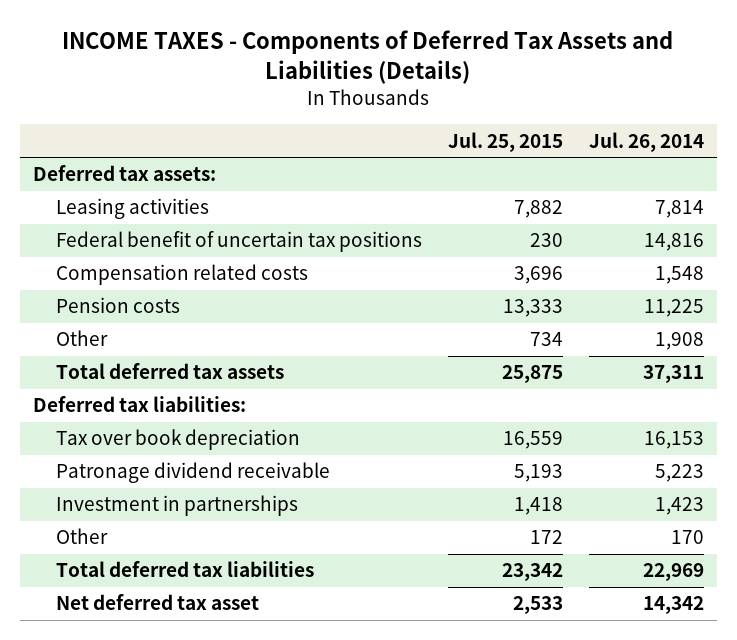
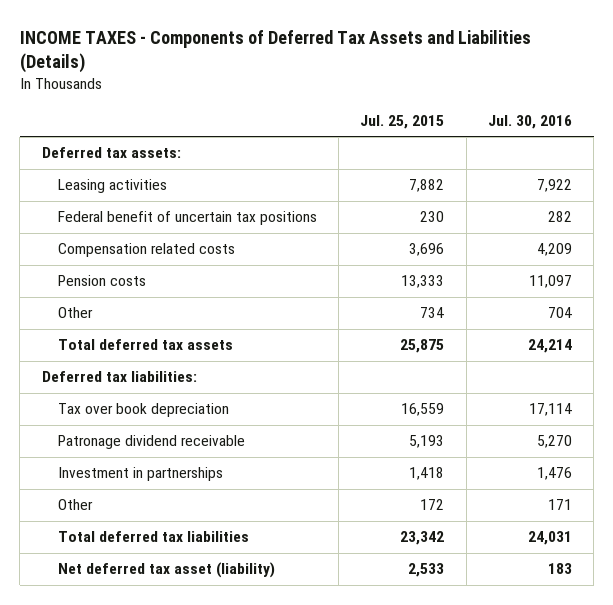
[589,131,705,152] Jul. 26, 2014 -> none
none -> [487,114,572,129] Jul. 30, 2016
[55,594,259,611] Net deferred tax asset -> [57,562,275,579] Net deferred tax asset (liability)

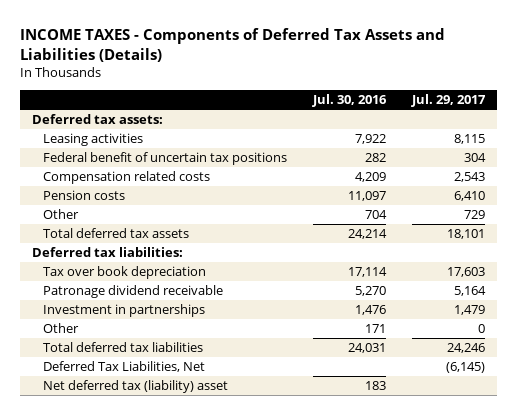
[360,114,445,129] Jul. 25, 2015 -> none
none -> [410,94,486,108] Jul. 29, 2017
none -> [42,361,205,373] Deferred Tax Liabilities, Net
[57,562,275,579] Net deferred tax asset (liability) -> [42,380,228,394] Net deferred tax (liability) asset

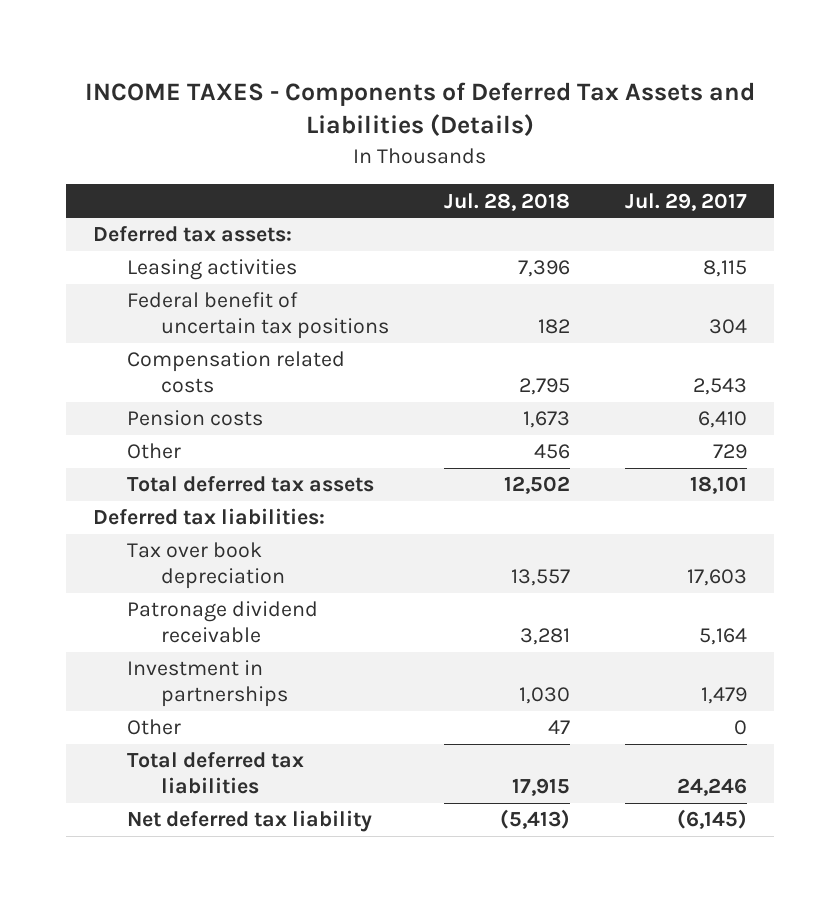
[311,94,387,108] Jul. 30, 2016 -> none
none -> [443,192,570,211] Jul. 28, 2018
[42,380,228,394] Net deferred tax (liability) asset -> none
[42,361,205,373] Deferred Tax Liabilities, Net -> [127,810,373,833] Net deferred tax liability

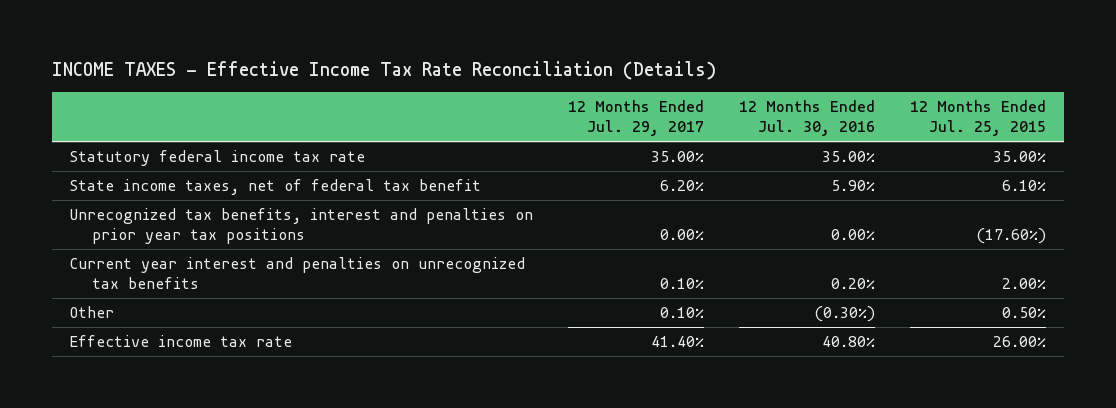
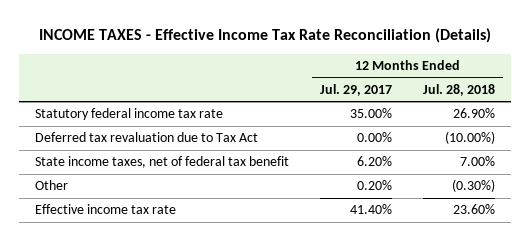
[739,100,876,137] 12 Months Ended Jul. 30, 2016 -> none
[910,100,1047,137] 12 Months Ended Jul. 25, 2015 -> none
none -> [423,83,496,96] Jul. 28, 2018
none -> [34,132,258,143] Deferred tax revaluation due to Tax Act
[69,208,534,244] Unrecognized tax benefits, interest and penalties on prior year tax positions -> none
[69,257,526,289] Current year interest and penalties on unrecognized tax benefits -> none
[660,307,705,319] 0.10% -> [357,180,393,191] 0.20%

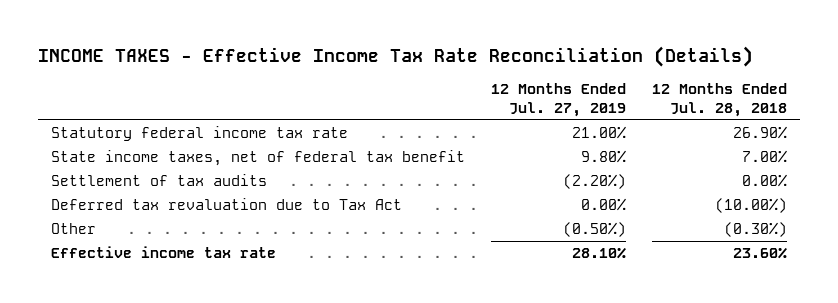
[320,83,393,96] Jul. 29, 2017 -> none
none -> [491,82,627,117] 12 Months Ended Jul. 27, 2019
none -> [51,174,268,187] Settlement of tax audits
[34,132,258,143] Deferred tax revaluation due to Tax Act -> [51,198,403,211] Deferred tax revaluation due to Tax Act

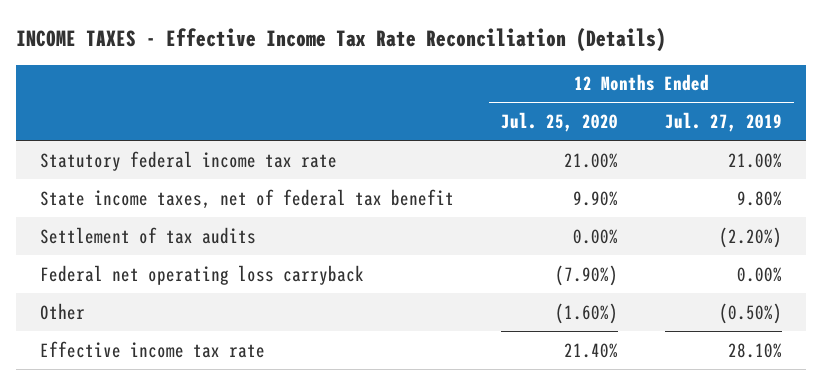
[652,82,788,117] 12 Months Ended Jul. 28, 2018 -> none
none -> [501,112,619,133] Jul. 25, 2020
[51,198,403,211] Deferred tax revaluation due to Tax Act -> none
none -> [39,264,364,285] Federal net operating loss carryback

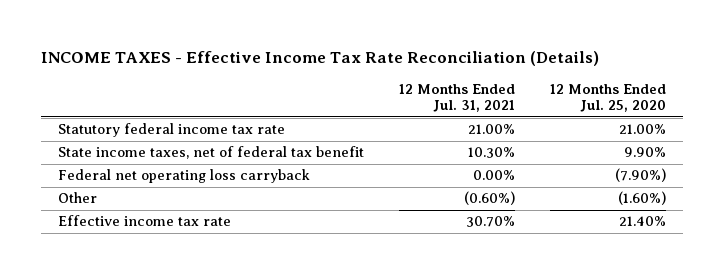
[665,112,783,133] Jul. 27, 2019 -> none
none -> [398,83,515,113] 12 Months Ended Jul. 31, 2021
[39,226,256,244] Settlement of tax audits -> none

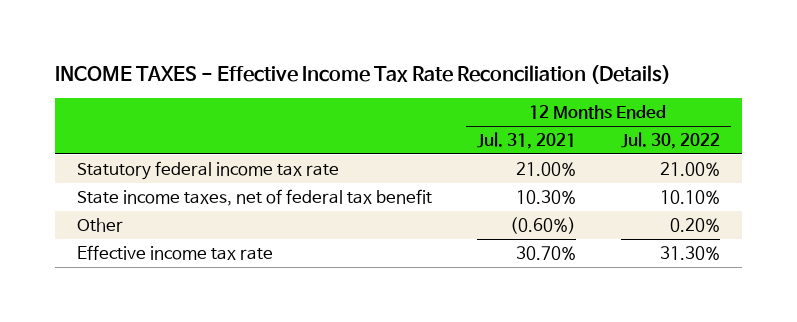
[549,83,666,113] 12 Months Ended Jul. 25, 2020 -> none
none -> [620,132,720,150] Jul. 30, 2022
[58,169,311,184] Federal net operating loss carryback -> none

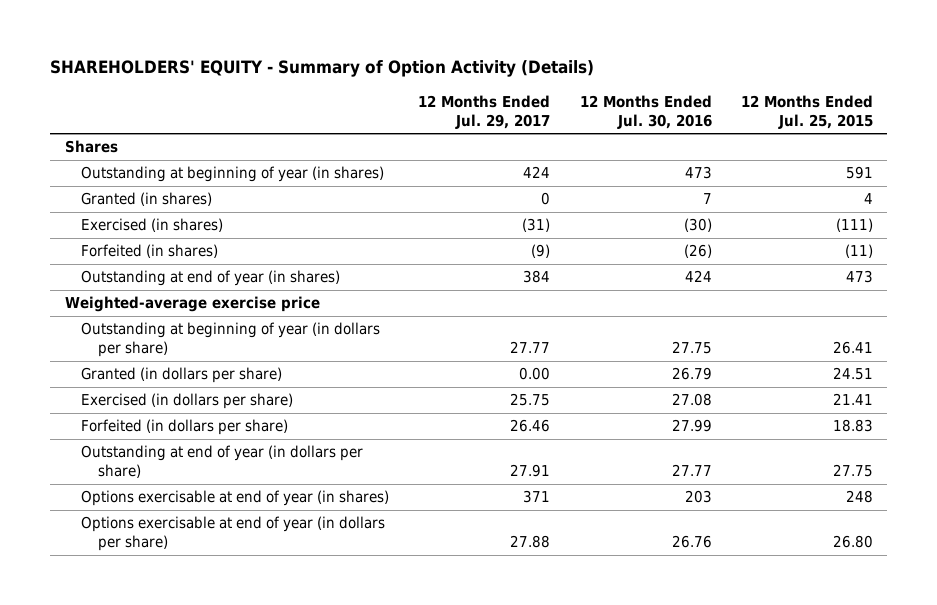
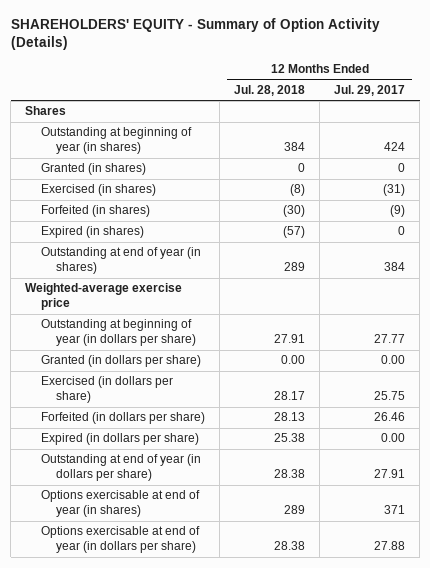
[579,94,712,129] 12 Months Ended Jul. 30, 2016 -> none
[740,94,873,129] 12 Months Ended Jul. 25, 2015 -> none
none -> [233,84,305,96] Jul. 28, 2018
none -> [40,226,144,239] Expired (in shares)
none -> [40,433,199,446] Expired (in dollars per share)

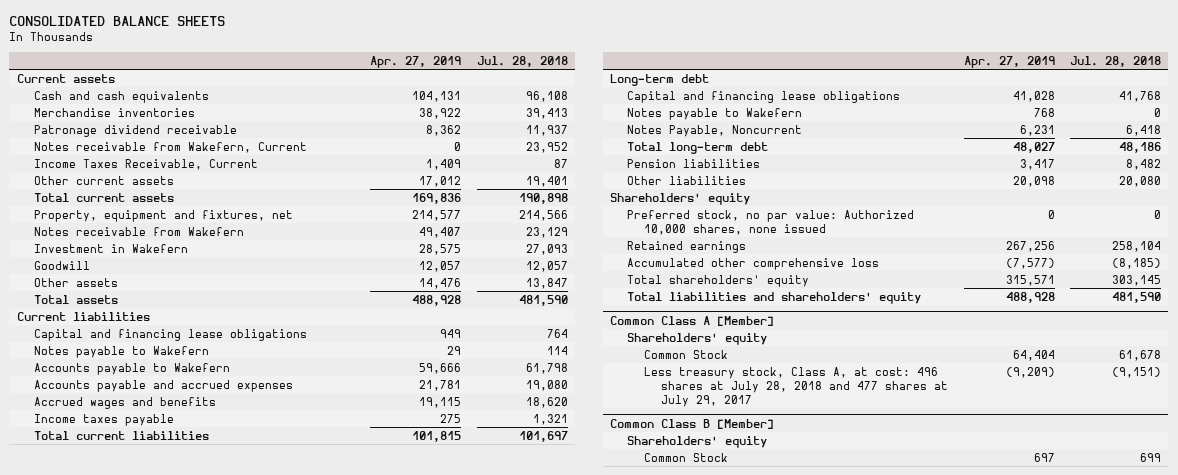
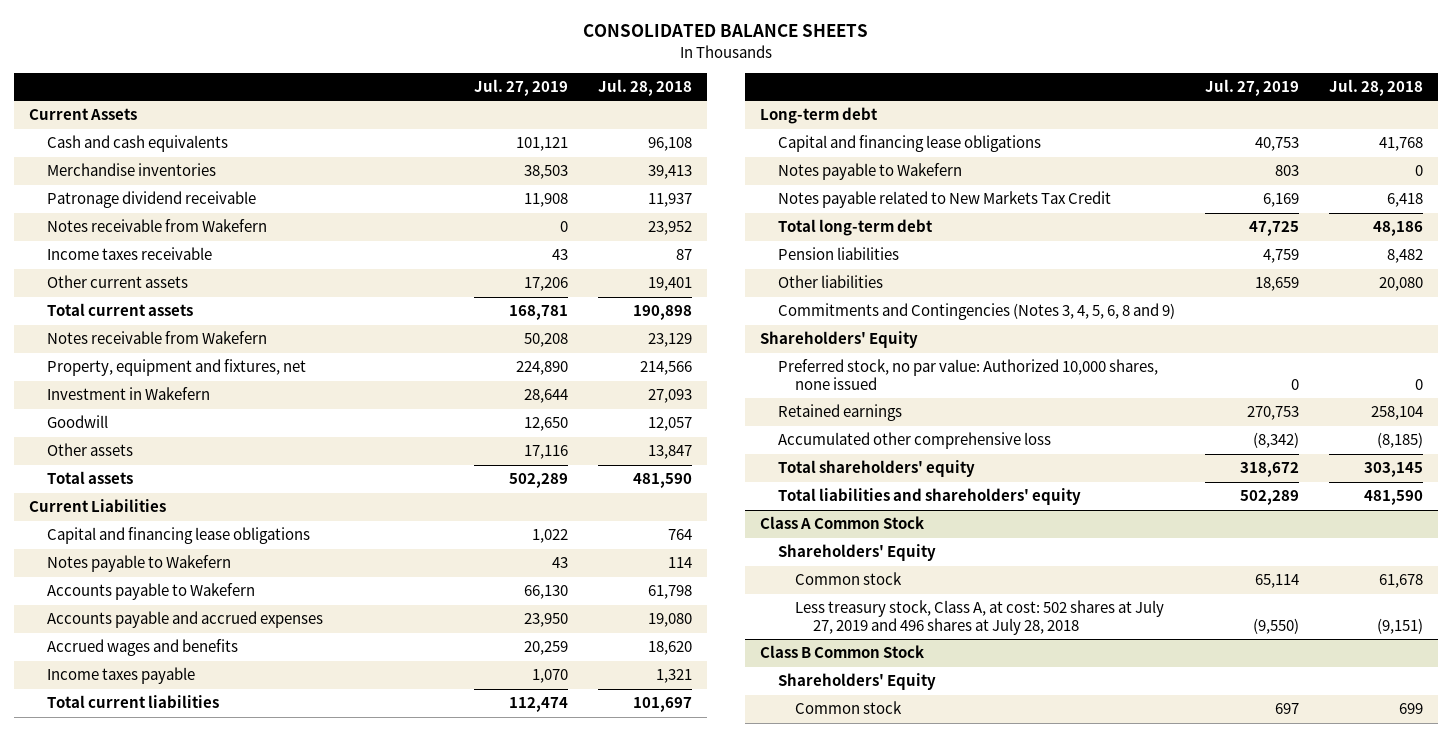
[370,55,462,68] Apr. 27, 2019 -> none
none -> [474,78,569,96] Jul. 27, 2019
[16,73,115,83] Current assets -> [29,108,138,121] Current Assets
[34,141,308,153] Notes receivable from Wakefern, Current -> [46,219,267,233] Notes receivable from Wakefern
[34,158,259,170] Income Taxes Receivable, Current -> [46,247,212,261] Income taxes receivable
[34,209,294,222] Property, equipment and fixtures, net -> [46,359,306,377] Property, equipment and fixtures, net
[16,311,150,321] Current liabilities -> [29,499,167,513] Current Liabilities
[627,124,803,137] Notes Payable, Noncurrent -> [777,191,1111,209] Notes payable related to New Markets Tax Credit
none -> [777,303,1175,321] Commitments and Contingencies (Notes 3, 4, 5, 6, 8 and 9)
[610,192,751,205] Shareholders' equity -> [760,331,919,349] Shareholders' Equity
[610,315,775,326] Common Class A [Member] -> [760,516,925,530] Class A Common Stock
[627,332,768,345] Shareholders' equity -> [777,544,936,562] Shareholders' Equity
[644,349,729,359] Common Stock -> [795,572,903,586] Common stock
[644,366,949,407] Less treasury stock, Class A, at cost: 496 shares at July 28, 2018 and 477 shares at July 29, 2017 -> [795,600,1165,635] Less treasury stock, Class A, at cost: 502 shares at July 27, 2019 and 496 shares at July 28, 2018
[610,418,775,429] Common Class B [Member] -> [760,645,925,659] Class B Common Stock
[627,435,768,448] Shareholders' equity -> [777,673,936,691] Shareholders' Equity
[644,452,729,462] Common Stock -> [795,701,903,715] Common stock

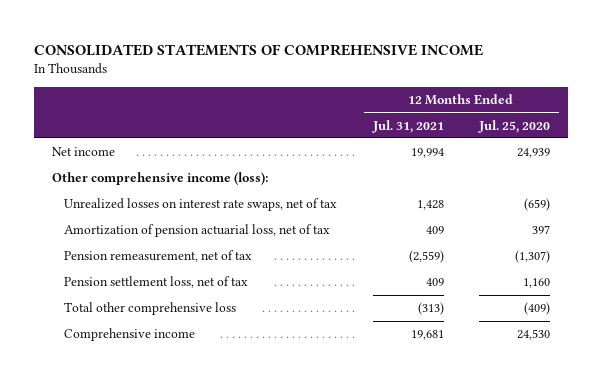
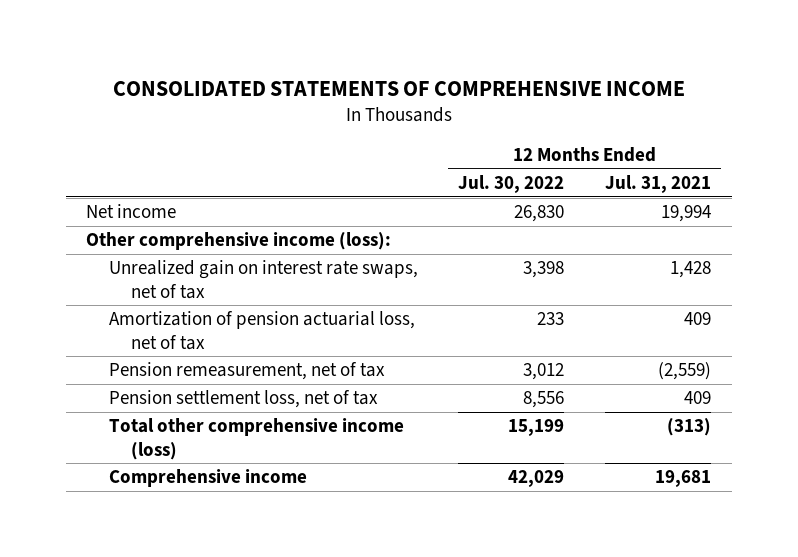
[477,119,550,133] Jul. 25, 2020 -> none
none -> [458,175,565,194] Jul. 30, 2022
[64,198,338,212] Unrealized losses on interest rate swaps, net of tax -> [108,260,418,299] Unrealized gain on interest rate swaps, net of tax
[64,302,237,316] Total other comprehensive loss -> [108,418,404,460] Total other comprehensive income (loss)

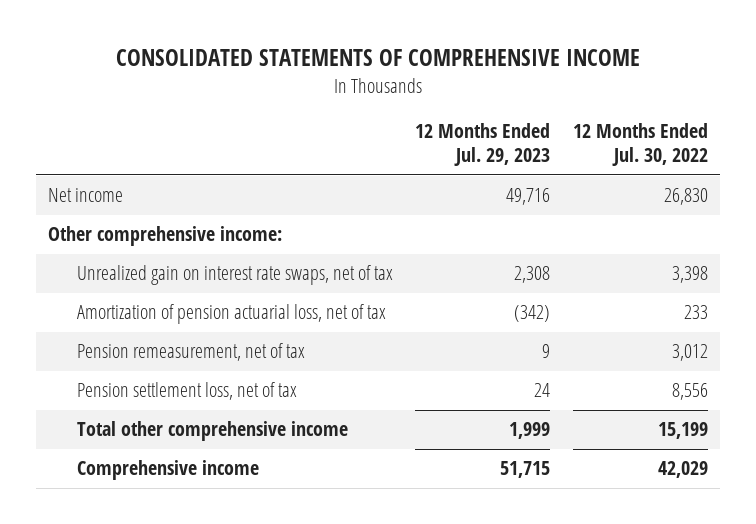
[605,175,712,194] Jul. 31, 2021 -> none
none -> [415,123,551,167] 12 Months Ended Jul. 29, 2023
[86,232,392,251] Other comprehensive income (loss): -> [47,226,282,247] Other comprehensive income:
[108,418,404,460] Total other comprehensive income (loss) -> [76,421,348,442] Total other comprehensive income

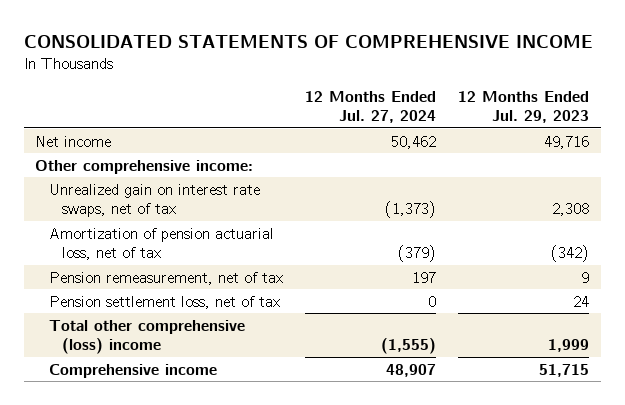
[573,123,709,167] 12 Months Ended Jul. 30, 2022 -> none
none -> [305,90,437,123] 12 Months Ended Jul. 27, 2024
[76,421,348,442] Total other comprehensive income -> [48,319,245,354] Total other comprehensive (loss) income

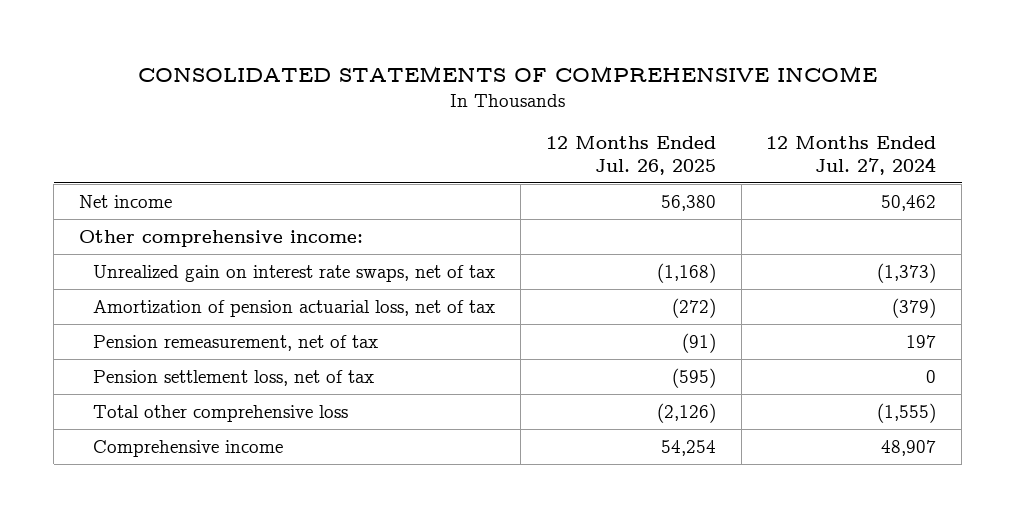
[458,90,590,123] 12 Months Ended Jul. 29, 2023 -> none
none -> [545,135,716,175] 12 Months Ended Jul. 26, 2025
[48,319,245,354] Total other comprehensive (loss) income -> [93,404,349,422] Total other comprehensive loss

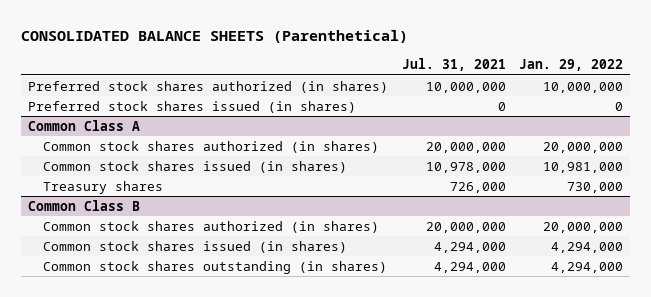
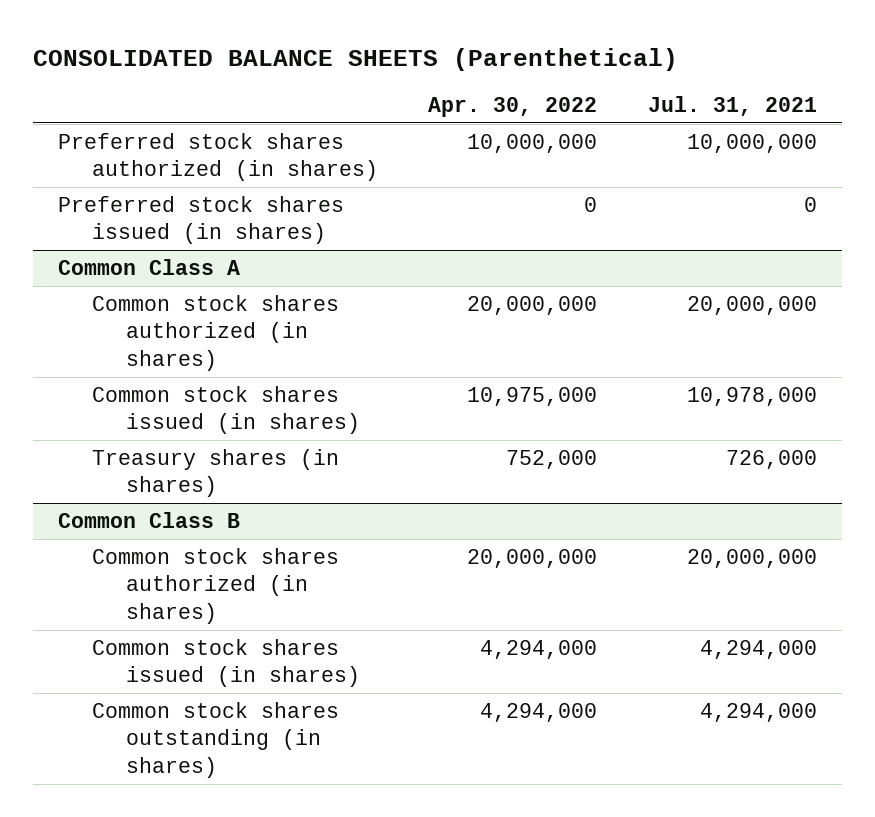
[519,59,624,72] Jan. 29, 2022 -> none
none -> [428,97,598,118] Apr. 30, 2022
[43,180,164,194] Treasury shares -> [91,449,339,498] Treasury shares (in shares)

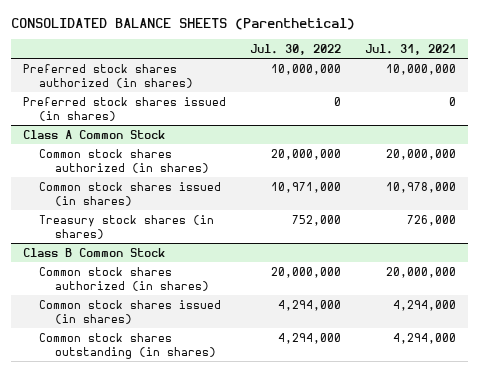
[428,97,598,118] Apr. 30, 2022 -> none
none -> [249,43,341,55] Jul. 30, 2022
[57,259,240,276] Common Class A -> [23,129,166,139] Class A Common Stock
[91,449,339,498] Treasury shares (in shares) -> [39,214,215,239] Treasury stock shares (in shares)
[57,512,240,529] Common Class B -> [23,247,166,257] Class B Common Stock

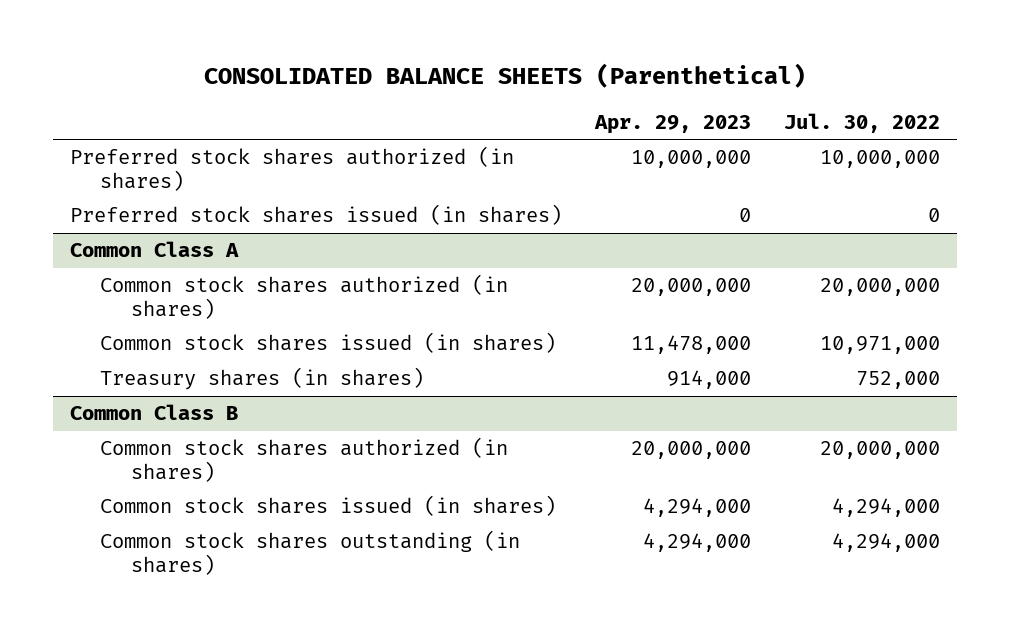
[364,43,456,55] Jul. 31, 2021 -> none
none -> [594,114,752,134] Apr. 29, 2023
[23,129,166,139] Class A Common Stock -> [69,241,239,258] Common Class A
[39,214,215,239] Treasury stock shares (in shares) -> [100,367,425,391] Treasury shares (in shares)
[23,247,166,257] Class B Common Stock -> [69,404,238,421] Common Class B

